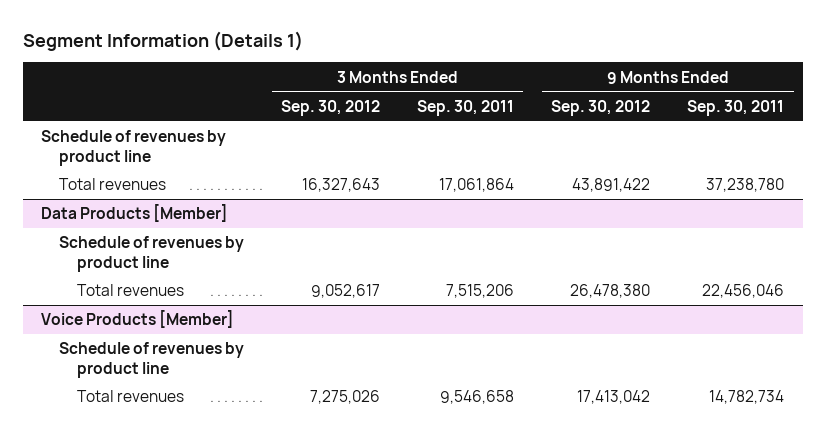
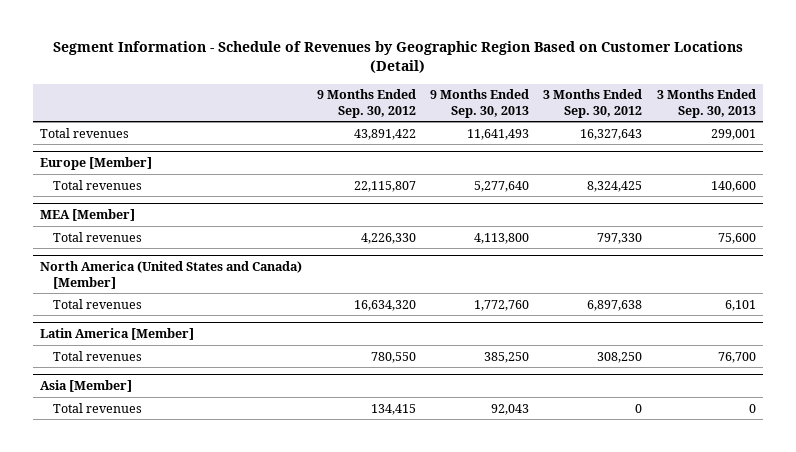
[22,30,303,51] Segment Information (Details 1) -> [52,41,743,74] Segment Information - Schedule of Revenues by Geographic Region Based on Customer Locations (Detail)
[417,99,515,116] Sep. 30, 2011 -> none
[687,99,785,116] Sep. 30, 2011 -> none
none -> [429,89,529,118] 9 Months Ended Sep. 30, 2013
none -> [656,89,756,118] 3 Months Ended Sep. 30, 2013
[41,130,227,166] Schedule of revenues by product line -> none
[41,204,229,223] Data Products [Member] -> none
[58,236,244,272] Schedule of revenues by product line -> none
[41,310,235,329] Voice Products [Member] -> none
[58,342,244,378] Schedule of revenues by product line -> none
none -> [40,157,153,171] Europe [Member]
[311,284,381,299] 9,052,617 -> [587,180,643,192] 8,324,425
[570,284,651,299] 26,478,380 -> [353,180,416,192] 22,115,807
none -> [40,209,136,222] MEA [Member]
[310,390,381,405] 7,275,026 -> [597,232,643,244] 797,330
[577,390,651,405] 17,413,042 -> [360,232,416,244] 4,226,330
none -> [40,261,303,289] North America (United States and Canada) [Member]
none -> [52,298,142,309] Total revenues
none -> [40,328,195,341] Latin America [Member]
none -> [52,350,142,361] Total revenues
none -> [40,380,133,393] Asia [Member]
none -> [52,402,142,413] Total revenues

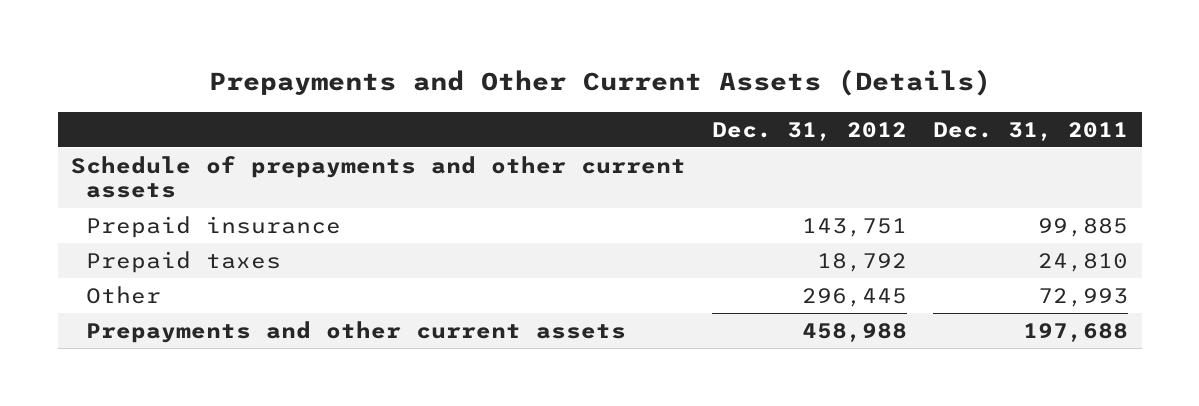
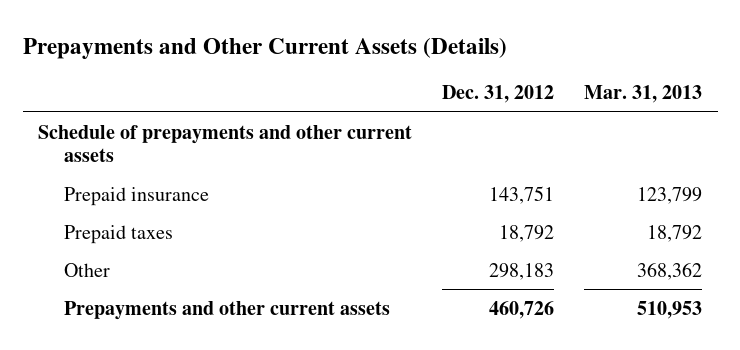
[933,121,1129,141] Dec. 31, 2011 -> none
none -> [584,85,703,104] Mar. 31, 2013
[802,287,908,307] 296,445 -> [489,262,555,280] 298,183
[802,322,908,342] 458,988 -> [489,300,555,319] 460,726

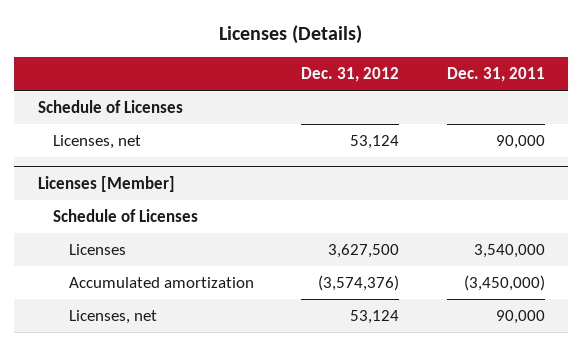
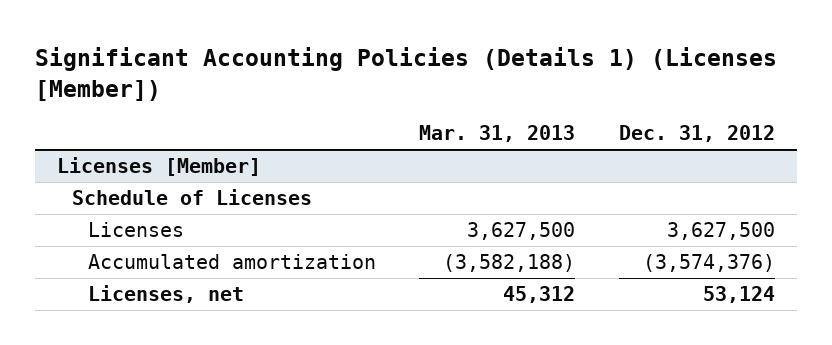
[219,25,363,45] Licenses (Details) -> [35,47,778,102] Significant Accounting Policies (Details 1) (Licenses [Member])
[446,66,545,82] Dec. 31, 2011 -> none
none -> [419,125,576,143] Mar. 31, 2013
[37,100,183,114] Schedule of Licenses -> none
[53,135,142,150] Licenses, net -> none

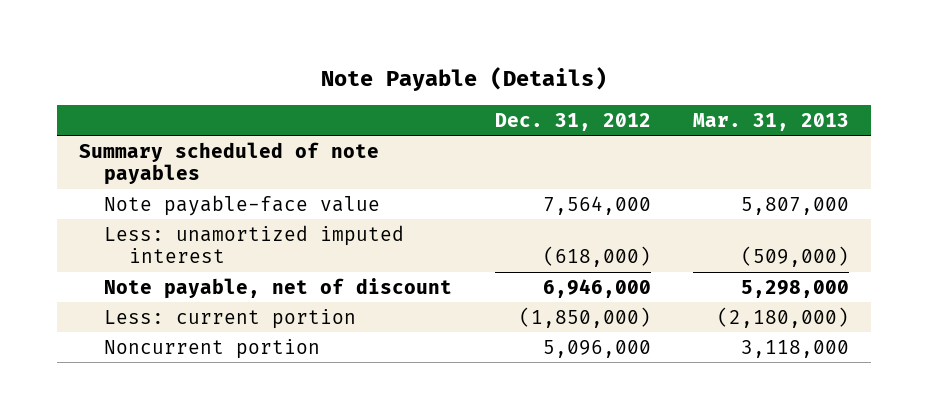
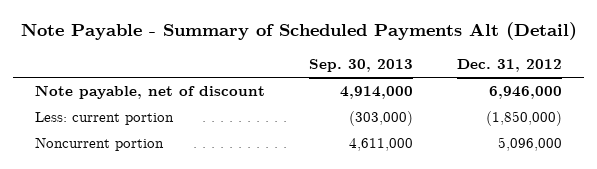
[320,67,607,92] Note Payable (Details) -> [20,22,577,41] Note Payable - Summary of Scheduled Payments Alt (Detail)
[693,112,850,131] Mar. 31, 2013 -> none
none -> [309,59,414,73] Sep. 30, 2013
[78,141,379,186] Summary scheduled of note payables -> none
[103,194,380,216] Note payable-face value -> none
[103,224,404,264] Less: unamortized imputed interest -> none

